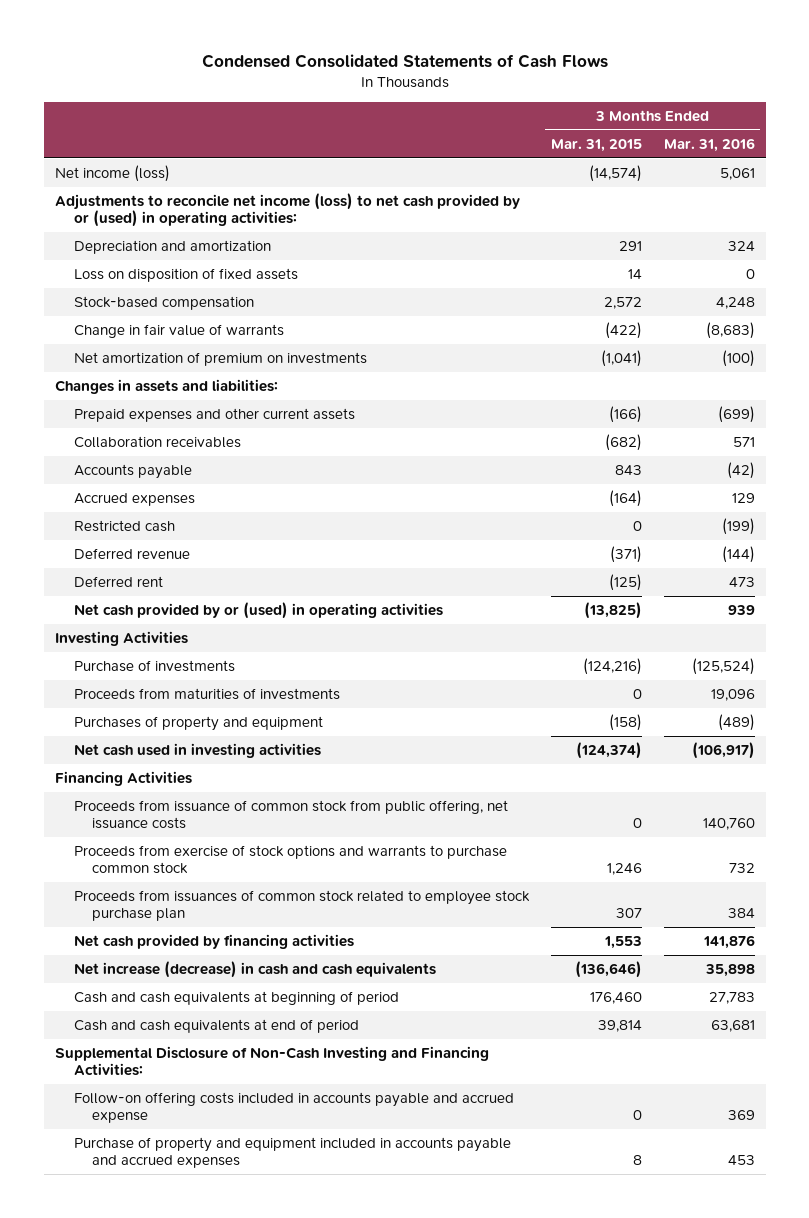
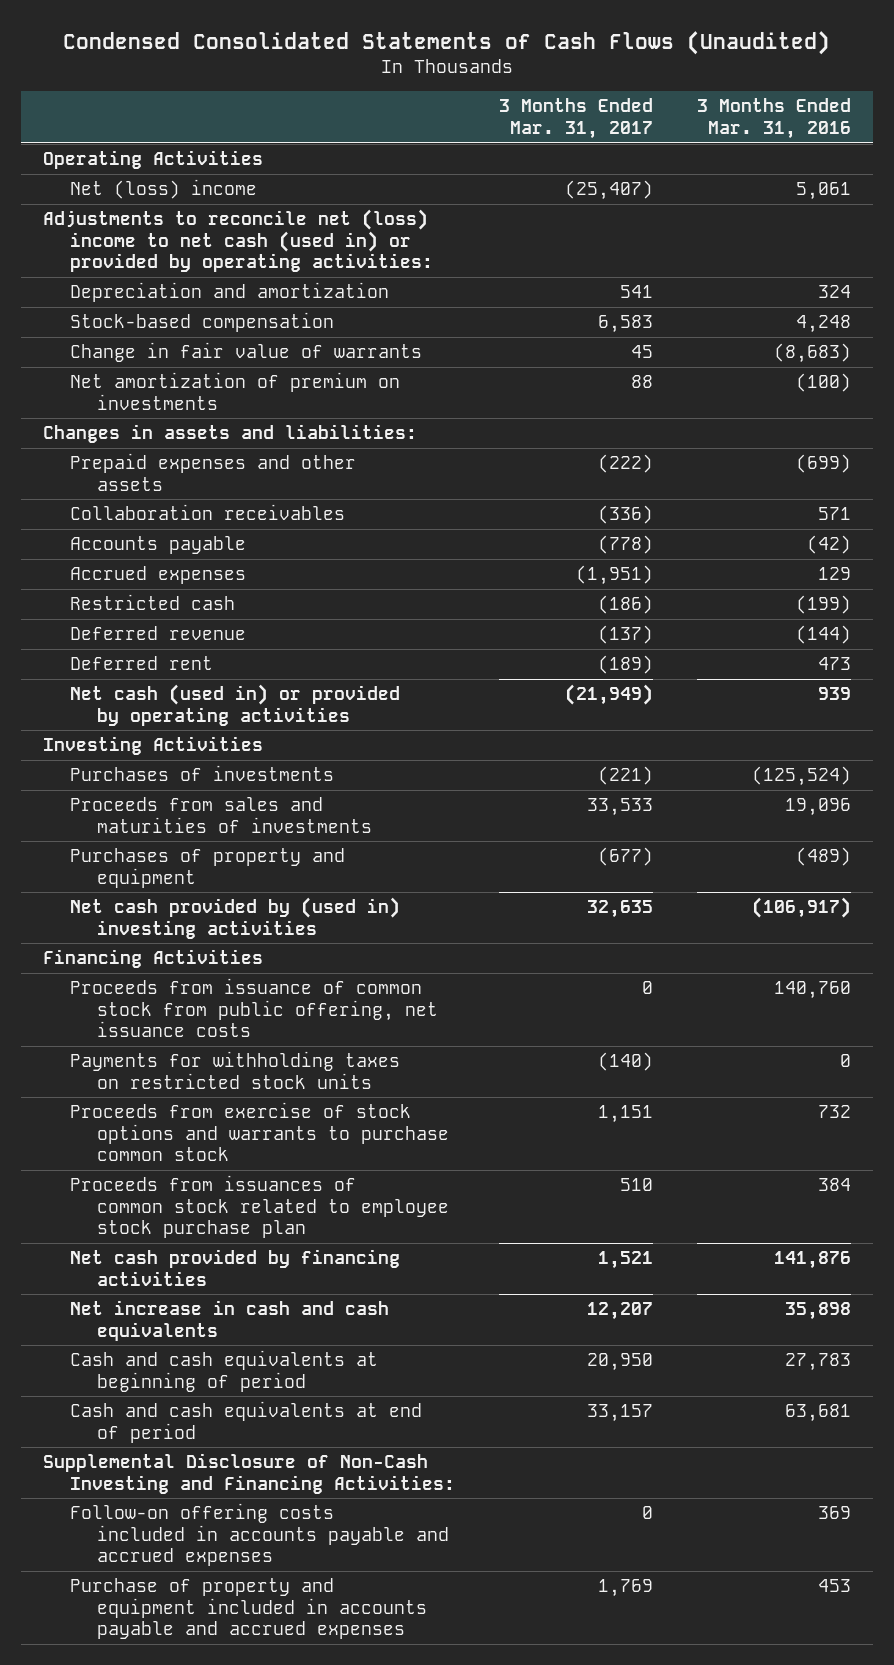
[201,54,608,69] Condensed Consolidated Statements of Cash Flows -> [62,31,830,56] Condensed Consolidated Statements of Cash Flows (Unaudited)
[550,138,642,152] Mar. 31, 2015 -> none
none -> [498,98,653,139] 3 Months Ended Mar. 31, 2017
none -> [43,150,264,170] Operating Activities
[54,164,170,182] Net income (loss) -> [69,179,257,200] Net (loss) income
[54,192,520,228] Adjustments to reconcile net income (loss) to net cash provided by or (used) in operating activities: -> [43,209,433,273] Adjustments to reconcile net (loss) income to net cash (used in) or provided by operating activities:
[73,267,298,282] Loss on disposition of fixed assets -> none
[73,407,355,422] Prepaid expenses and other current assets -> [69,453,356,491] Prepaid expenses and other assets
[73,601,443,619] Net cash provided by or (used) in operating activities -> [69,684,400,726] Net cash (used in) or provided by operating activities
[73,659,235,672] Purchase of investments -> [69,765,334,782] Purchases of investments
[73,687,340,700] Proceeds from maturities of investments -> [69,797,372,833] Proceeds from sales and maturities of investments
[73,742,321,758] Net cash used in investing activities -> [69,897,400,939] Net cash provided by (used in) investing activities
none -> [69,1051,400,1089] Payments for withholding taxes on restricted stock units
[73,960,436,978] Net increase (decrease) in cash and cash equivalents -> [69,1300,389,1341] Net increase in cash and cash equivalents
[73,1091,514,1124] Follow-on offering costs included in accounts payable and accrued expense -> [69,1503,449,1567] Follow-on offering costs included in accounts payable and accrued expenses

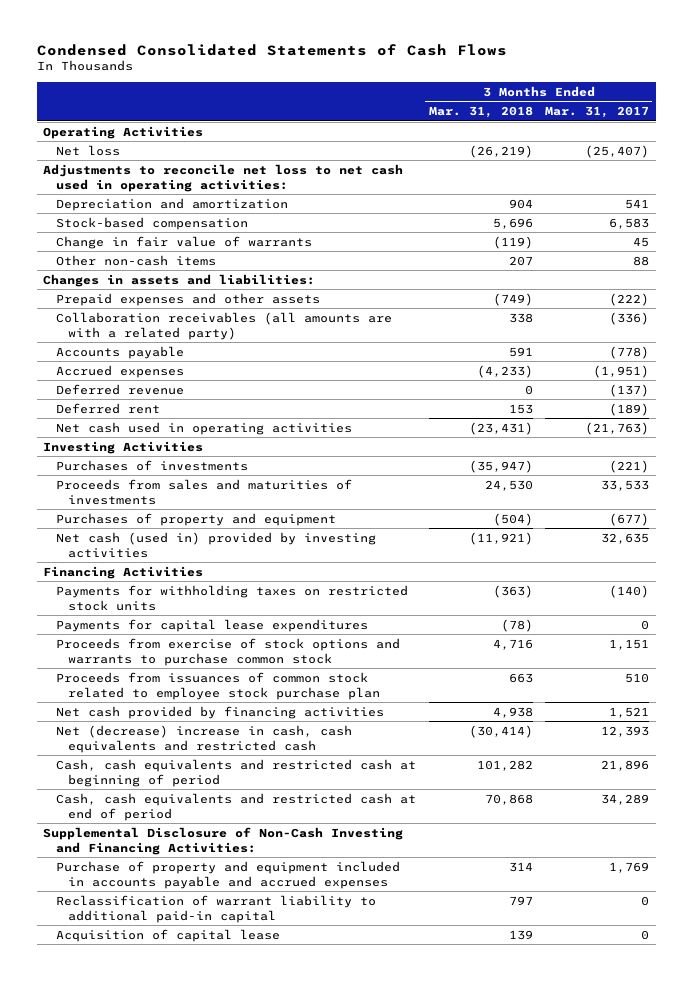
[62,31,830,56] Condensed Consolidated Statements of Cash Flows (Unaudited) -> [36,43,507,56] Condensed Consolidated Statements of Cash Flows
[696,98,851,139] 3 Months Ended Mar. 31, 2016 -> none
none -> [428,105,533,118] Mar. 31, 2018
[69,179,257,200] Net (loss) income -> [55,144,120,156] Net loss
[43,209,433,273] Adjustments to reconcile net (loss) income to net cash (used in) or provided by operating activities: -> [42,163,403,192] Adjustments to reconcile net loss to net cash used in operating activities:
[69,372,400,410] Net amortization of premium on investments -> none
none -> [55,254,216,266] Other non-cash items
[69,504,345,521] Collaboration receivables -> [55,311,392,340] Collaboration receivables (all amounts are with a related party)
[69,594,235,611] Restricted cash -> none
[69,684,400,726] Net cash (used in) or provided by operating activities -> [55,421,352,435] Net cash used in operating activities
[564,684,653,706] (21,949) -> [585,421,650,435] (21,763)
[69,897,400,939] Net cash provided by (used in) investing activities -> [55,531,376,558] Net cash (used in) provided by investing activities
[69,978,438,1038] Proceeds from issuance of common stock from public offering, net issuance costs -> none
none -> [55,618,368,632] Payments for capital lease expenditures
[69,1300,389,1341] Net increase in cash and cash equivalents -> [55,724,352,753] Net (decrease) increase in cash, cash equivalents and restricted cash
[586,1302,653,1321] 12,207 -> [601,725,650,737] 12,393
[69,1350,378,1392] Cash and cash equivalents at beginning of period -> [55,758,416,787] Cash, cash equivalents and restricted cash at beginning of period
[586,1353,653,1372] 20,950 -> [601,759,650,771] 21,896
[69,1401,422,1443] Cash and cash equivalents at end of period -> [55,792,416,821] Cash, cash equivalents and restricted cash at end of period
[586,1404,653,1423] 33,157 -> [601,793,650,805] 34,289
[69,1503,449,1567] Follow-on offering costs included in accounts payable and accrued expenses -> none
none -> [55,894,376,923] Reclassification of warrant liability to additional paid-in capital
none -> [55,928,280,942] Acquisition of capital lease

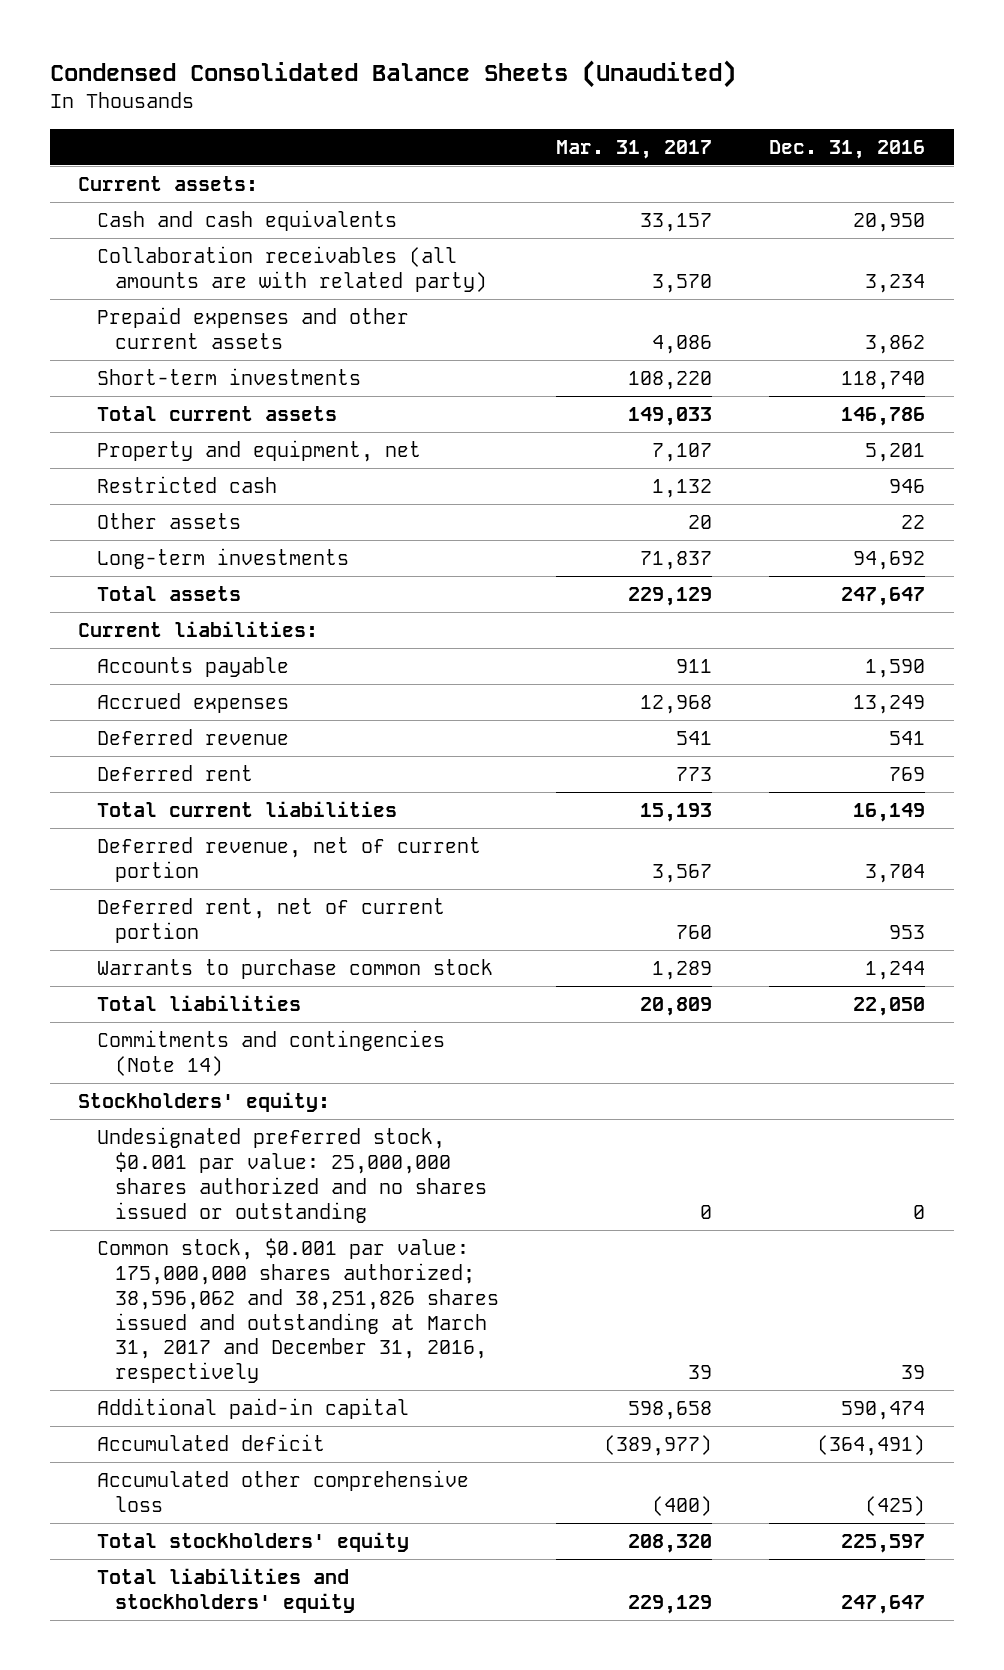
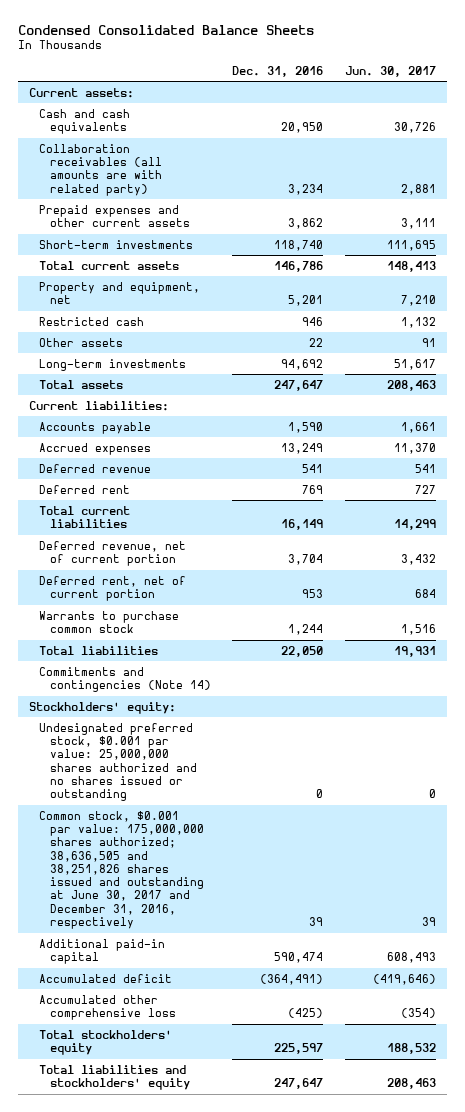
[49,60,736,89] Condensed Consolidated Balance Sheets (Unaudited) -> [18,24,315,35] Condensed Consolidated Balance Sheets
[556,139,713,159] Mar. 31, 2017 -> none
none -> [345,65,437,77] Jun. 30, 2017
[96,1238,499,1384] Common stock, $0.001 par value: 175,000,000 shares authorized; 38,596,062 and 38,251,826 shares issued and outstanding at March 31, 2017 and December 31, 2016, respectively -> [39,810,204,930] Common stock, $0.001 par value: 175,000,000 shares authorized; 38,636,505 and 38,251,826 shares issued and outstanding at June 30, 2017 and December 31, 2016, respectively

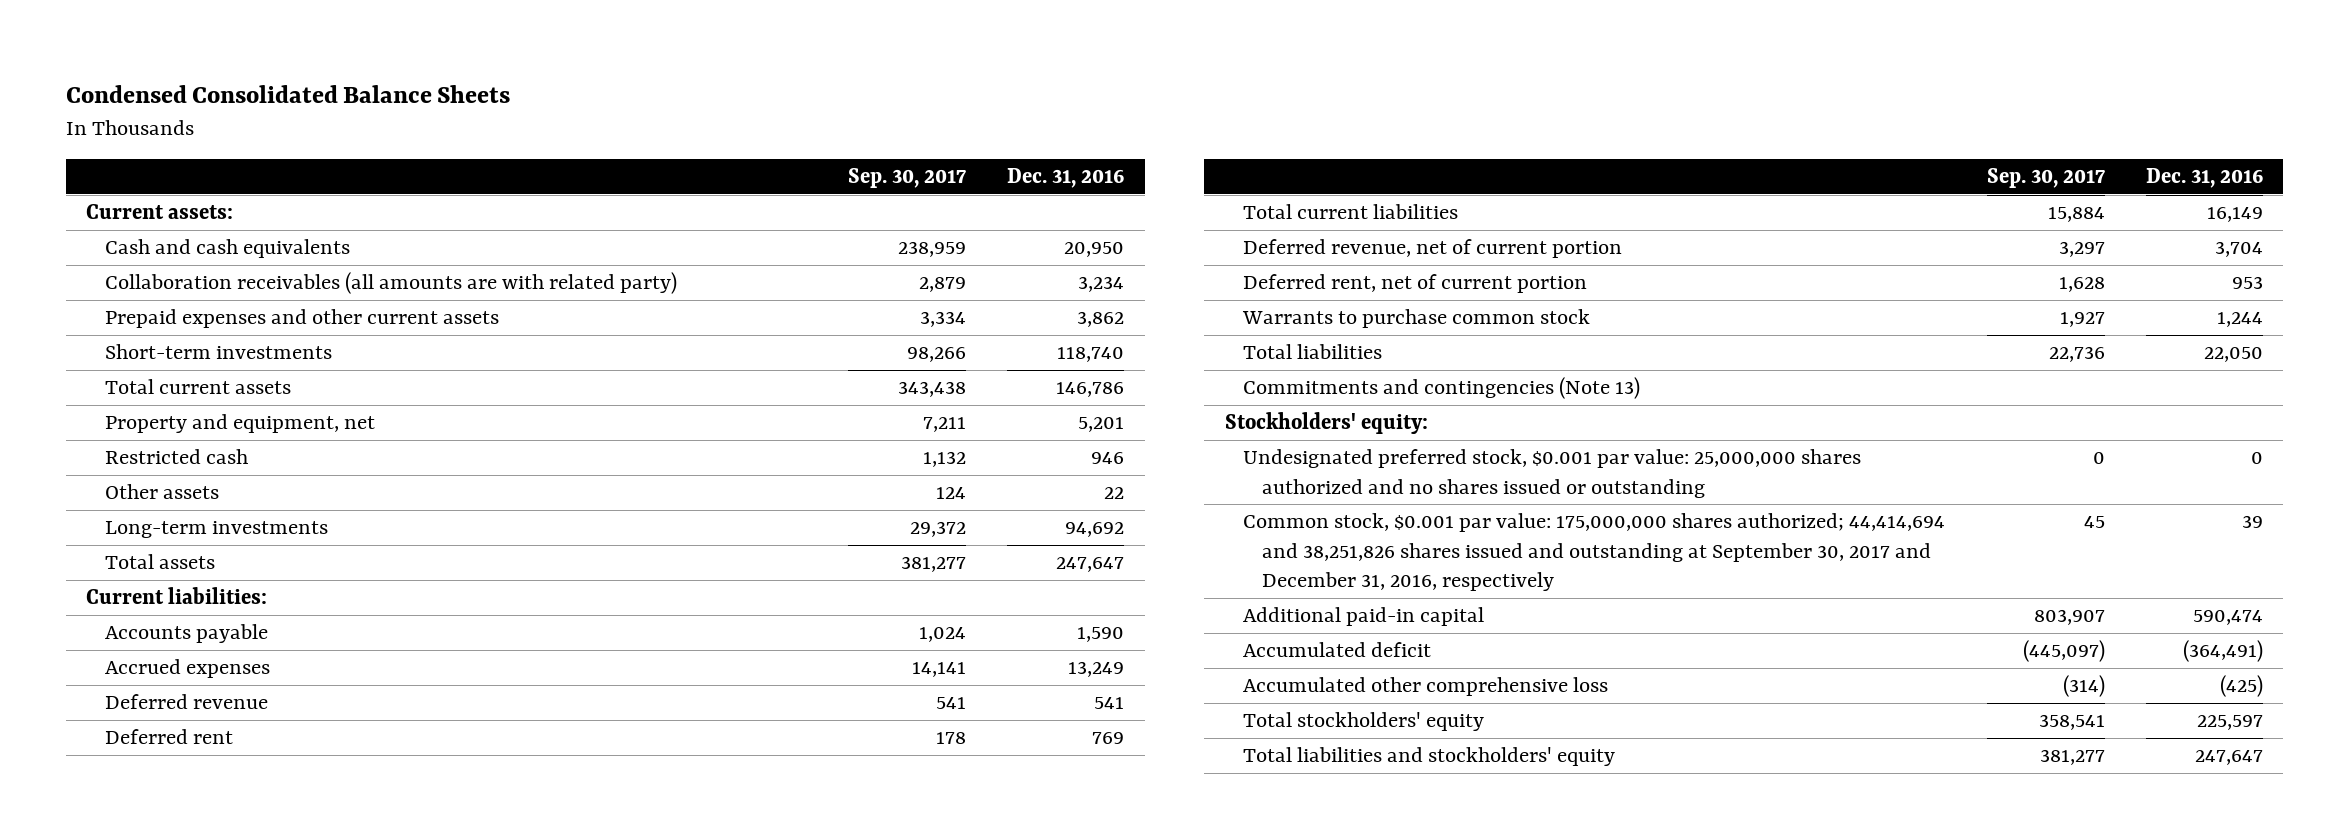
[345,65,437,77] Jun. 30, 2017 -> none
none -> [847,168,966,189] Sep. 30, 2017
[39,666,211,693] Commitments and contingencies (Note 14) -> [1243,377,1641,400] Commitments and contingencies (Note 13)
[39,810,204,930] Common stock, $0.001 par value: 175,000,000 shares authorized; 38,636,505 and 38,251,826 shares issued and outstanding at June 30, 2017 and December 31, 2016, respectively -> [1243,513,1946,591] Common stock, $0.001 par value: 175,000,000 shares authorized; 44,414,694 and 38,251,826 shares issued and outstanding at September 30, 2017 and December 31, 2016, respectively

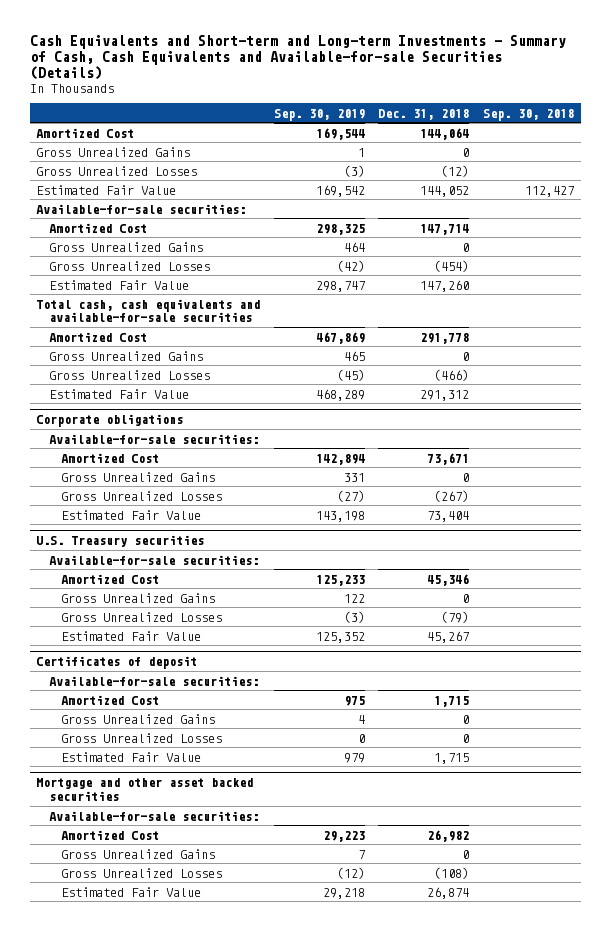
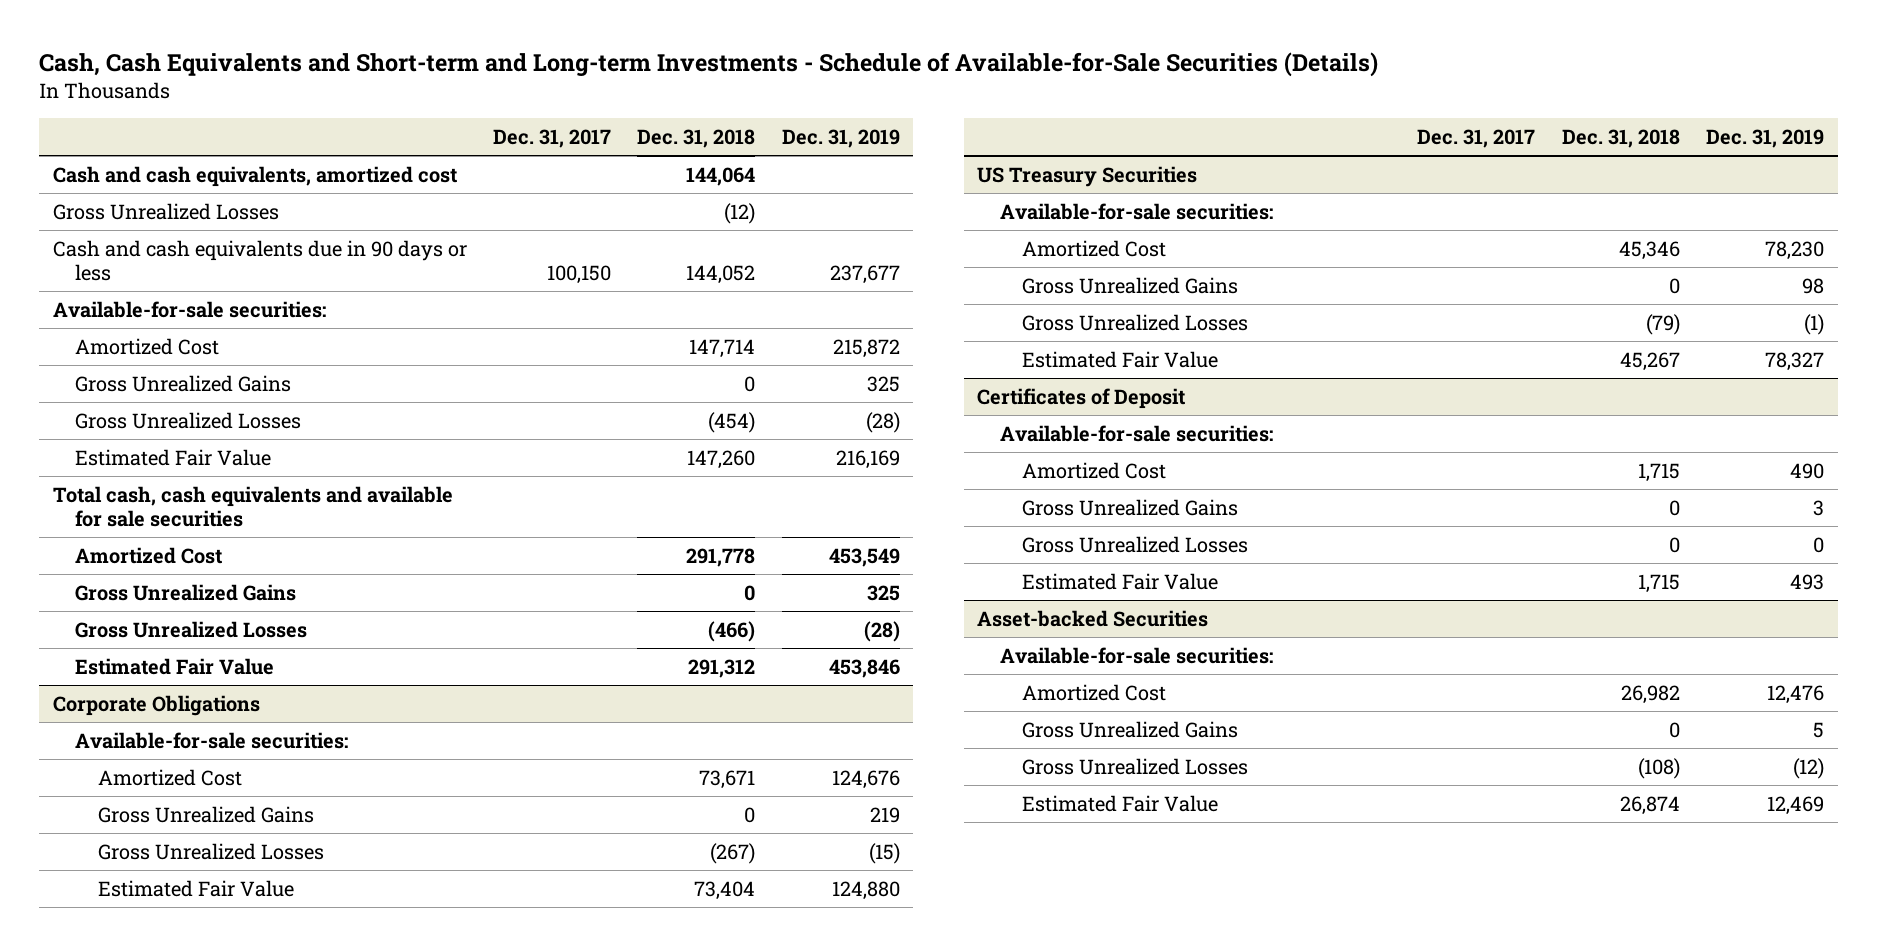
[29,34,566,81] Cash Equivalents and Short-term and Long-term Investments - Summary of Cash, Cash Equivalents and Available-for-sale Securities (Details) -> [39,51,1379,77] Cash, Cash Equivalents and Short-term and Long-term Investments - Schedule of Available-for-Sale Securities (Details)
[273,108,365,121] Sep. 30, 2019 -> none
[482,108,574,121] Sep. 30, 2018 -> none
none -> [493,129,612,149] Dec. 31, 2017
none -> [781,129,900,149] Dec. 31, 2019
[36,146,191,157] Gross Unrealized Gains -> none
[36,127,135,138] Amortized Cost -> [52,165,457,187] Cash and cash equivalents, amortized cost
[36,184,177,195] Estimated Fair Value -> [52,239,467,281] Cash and cash equivalents due in 90 days or less
[36,298,261,323] Total cash, cash equivalents and available-for-sale securities -> [52,485,453,527] Total cash, cash equivalents and available for sale securities
[36,414,184,428] Corporate obligations -> [52,694,260,716] Corporate Obligations
[36,535,205,548] U.S. Treasury securities -> [976,165,1197,187] US Treasury Securities
[36,656,198,670] Certificates of deposit -> [976,387,1185,409] Certificates of Deposit
[36,778,254,801] Mortgage and other asset backed securities -> [976,609,1208,627] Asset-backed Securities

